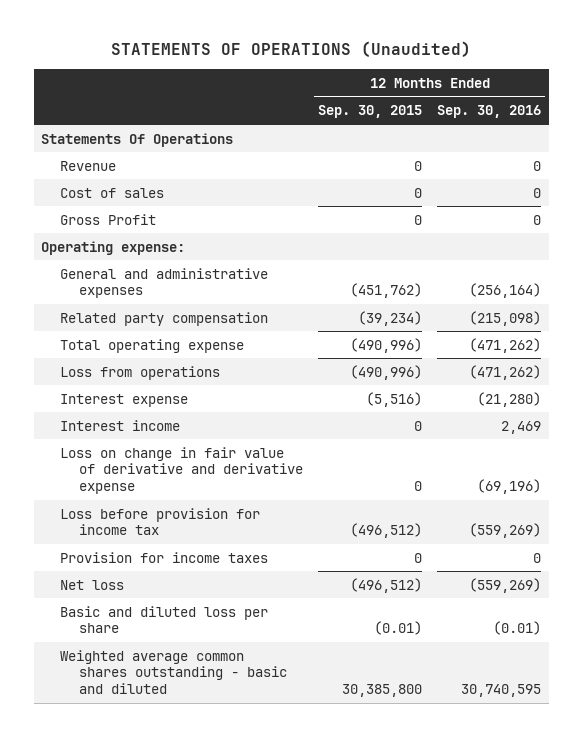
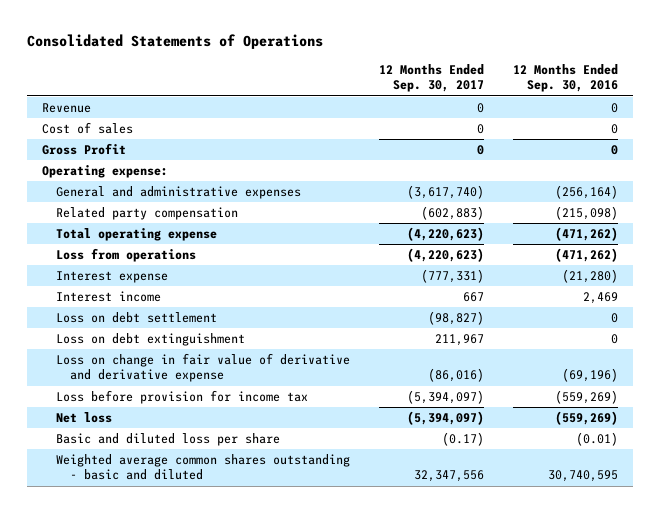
[111,41,472,58] STATEMENTS OF OPERATIONS (Unaudited) -> [27,34,324,50] Consolidated Statements of Operations
[317,105,422,119] Sep. 30, 2015 -> none
none -> [379,63,485,93] 12 Months Ended Sep. 30, 2017
[41,132,234,147] Statements Of Operations -> none
none -> [56,311,218,323] Loss on debt settlement
none -> [56,332,246,346] Loss on debt extinguishment
[59,551,268,563] Provision for income taxes -> none

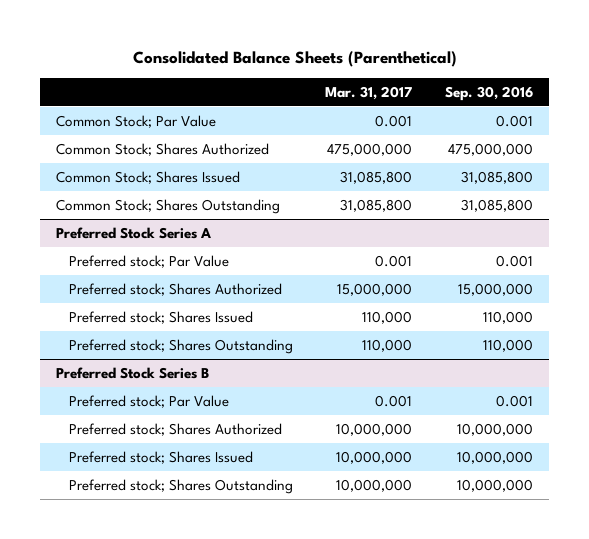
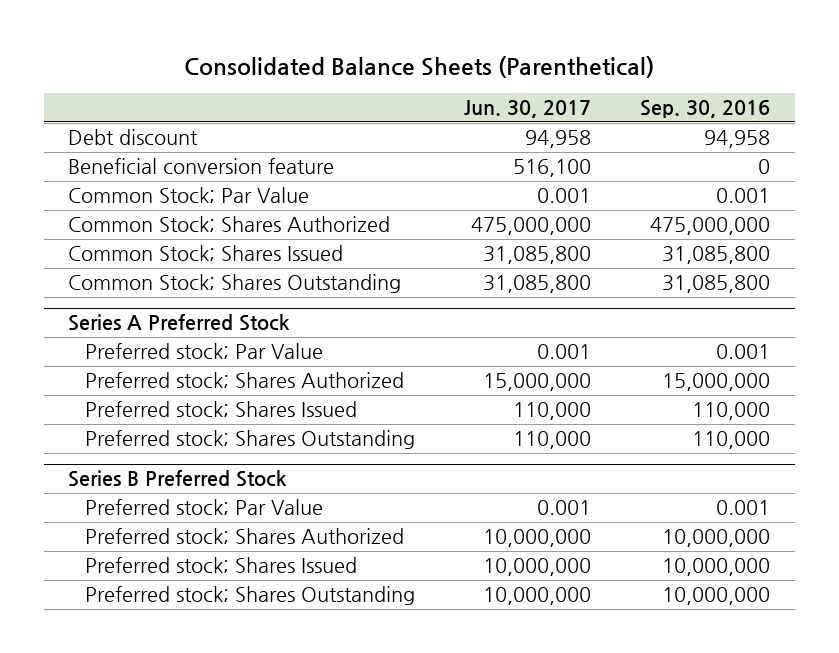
[325,85,413,100] Mar. 31, 2017 -> none
none -> [464,100,592,119] Jun. 30, 2017
none -> [68,129,199,146] Debt discount
none -> [68,158,335,175] Beneficial conversion feature
[56,226,212,239] Preferred Stock Series A -> [68,314,291,332] Series A Preferred Stock
[56,366,210,379] Preferred Stock Series B -> [68,470,288,488] Series B Preferred Stock

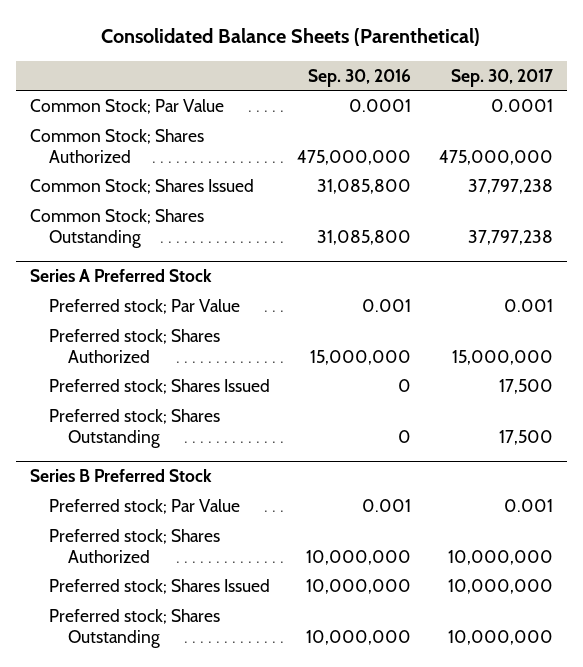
[464,100,592,119] Jun. 30, 2017 -> none
none -> [450,68,553,87] Sep. 30, 2017
[68,129,199,146] Debt discount -> none
[68,158,335,175] Beneficial conversion feature -> none
[716,188,771,204] 0.001 -> [349,98,412,112] 0.0001
[692,402,771,421] 110,000 -> [398,378,412,392] 0
[692,431,771,450] 110,000 -> [398,429,412,443] 0

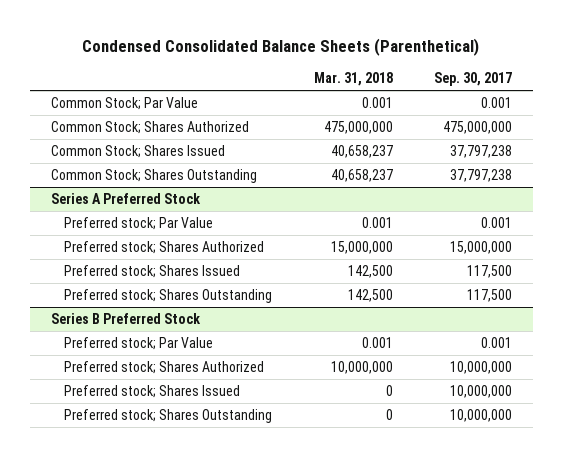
[101,28,481,47] Consolidated Balance Sheets (Parenthetical) -> [82,37,480,56] Condensed Consolidated Balance Sheets (Parenthetical)
[308,68,412,87] Sep. 30, 2016 -> none
none -> [313,72,393,87] Mar. 31, 2018
[490,98,553,112] 0.0001 -> [481,97,513,109] 0.001
[498,378,553,394] 17,500 -> [467,265,513,279] 117,500
[498,429,553,445] 17,500 -> [467,289,513,303] 117,500

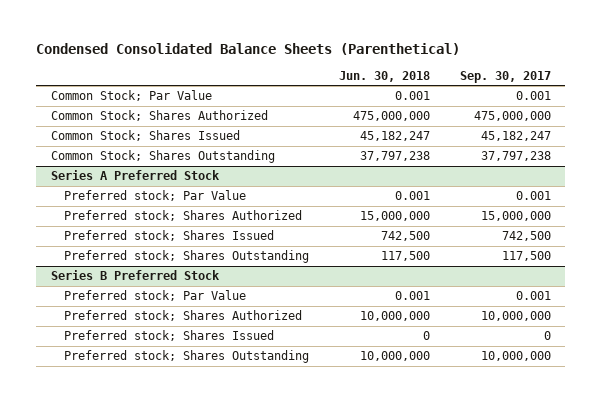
[313,72,393,87] Mar. 31, 2018 -> none
none -> [338,70,430,82] Jun. 30, 2018
[450,145,513,159] 37,797,238 -> [480,131,551,142] 45,182,247
[467,265,513,279] 117,500 -> [501,231,551,242] 742,500
[450,385,513,399] 10,000,000 -> [543,331,551,341] 0

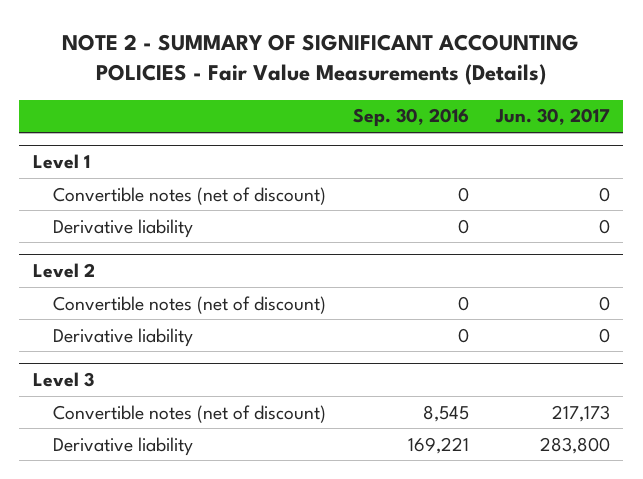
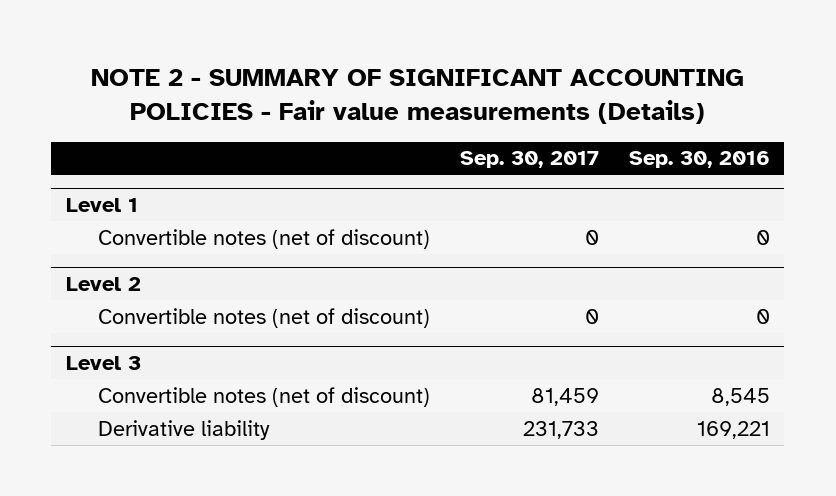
[62,33,580,86] NOTE 2 - SUMMARY OF SIGNIFICANT ACCOUNTING POLICIES - Fair Value Measurements (Details) -> [90,68,744,124] NOTE 2 - SUMMARY OF SIGNIFICANT ACCOUNTING POLICIES - Fair value measurements (Details)
[494,108,610,126] Jun. 30, 2017 -> none
none -> [459,151,599,169] Sep. 30, 2017
[53,218,194,238] Derivative liability -> none
[53,327,194,347] Derivative liability -> none

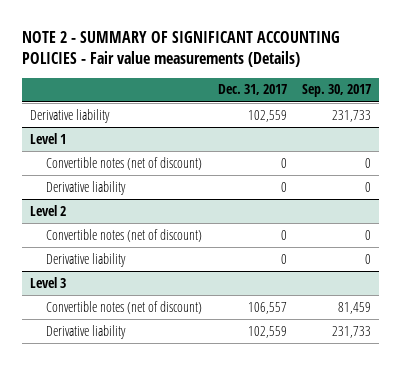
[628,151,770,169] Sep. 30, 2016 -> none
none -> [217,84,287,96] Dec. 31, 2017
none -> [30,108,111,123] Derivative liability
none -> [45,180,126,195] Derivative liability
none -> [45,252,126,267] Derivative liability

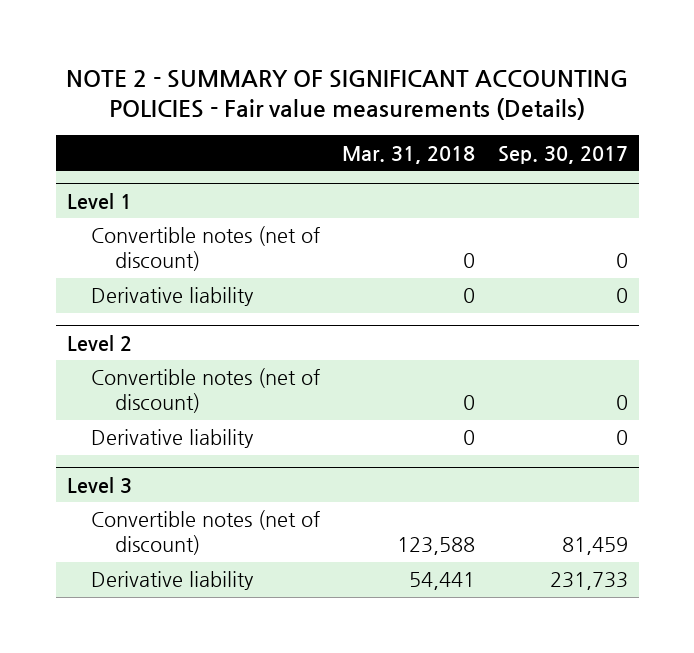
[217,84,287,96] Dec. 31, 2017 -> none
none -> [342,145,476,164] Mar. 31, 2018
[30,108,111,123] Derivative liability -> none

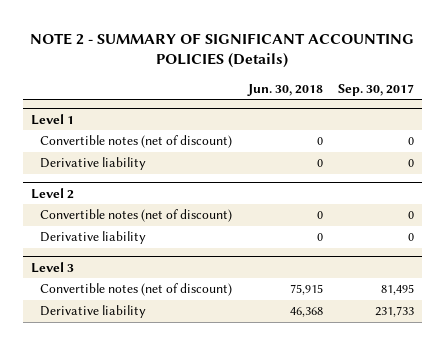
[66,69,629,120] NOTE 2 - SUMMARY OF SIGNIFICANT ACCOUNTING POLICIES - Fair value measurements (Details) -> [30,32,415,69] NOTE 2 - SUMMARY OF SIGNIFICANT ACCOUNTING POLICIES (Details)
[342,145,476,164] Mar. 31, 2018 -> none
none -> [246,83,323,96] Jun. 30, 2018
[561,537,628,556] 81,459 -> [381,284,415,296] 81,495

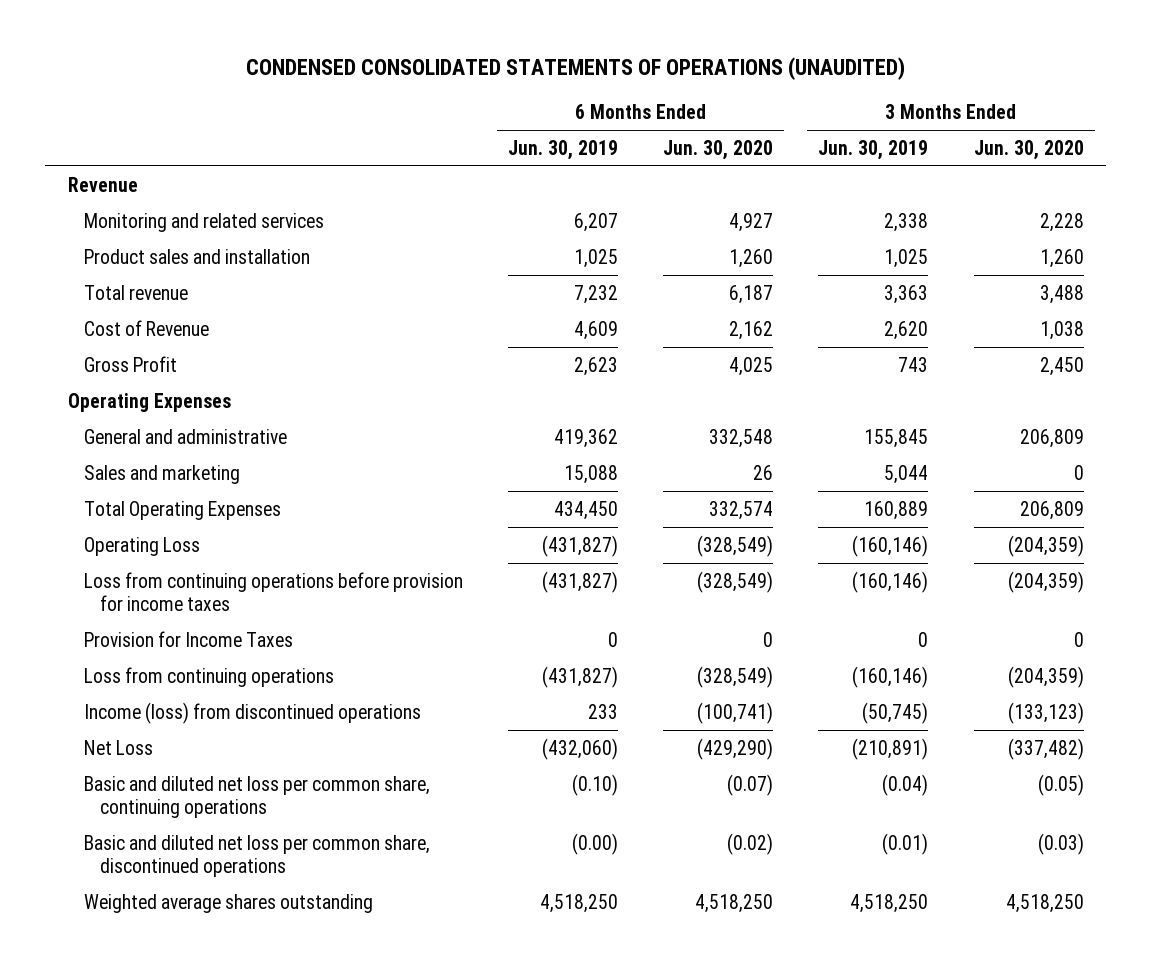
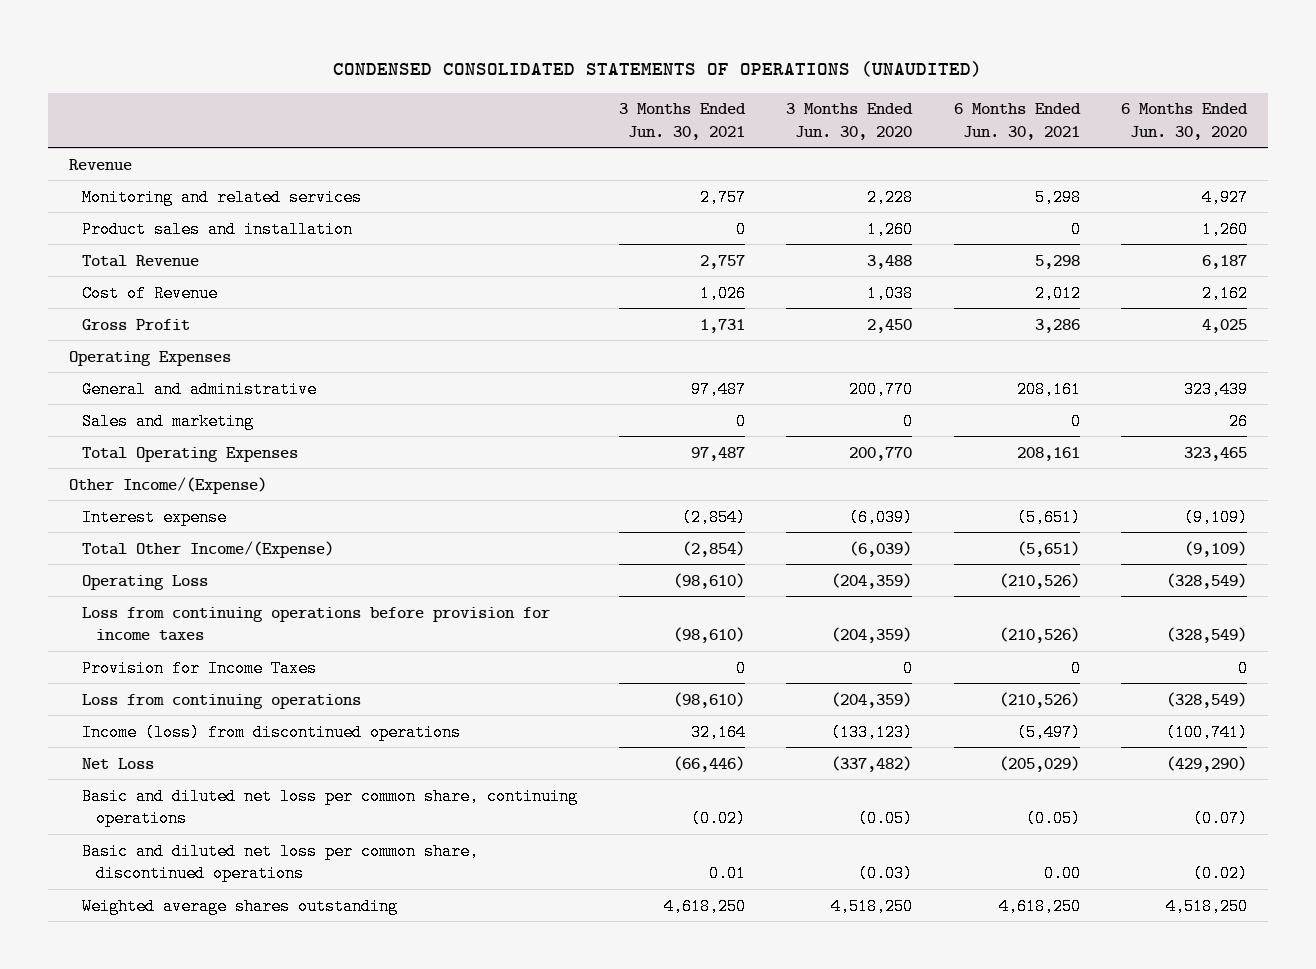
[507,139,618,160] Jun. 30, 2019 -> none
[818,139,929,160] Jun. 30, 2019 -> none
none -> [618,103,746,140] 3 Months Ended Jun. 30, 2021
none -> [953,103,1081,140] 6 Months Ended Jun. 30, 2021
[83,284,188,300] Total revenue -> [82,254,200,267] Total Revenue
[709,428,774,448] 332,548 -> [1184,380,1249,398] 323,439
[1019,428,1084,448] 206,809 -> [849,380,914,398] 200,770
[709,500,774,520] 332,574 -> [1184,446,1248,461] 323,465
[1019,500,1084,520] 206,809 -> [849,446,913,461] 200,770
none -> [68,476,267,494] Other Income/(Expense)
none -> [82,508,228,526] Interest expense
none -> [82,540,335,558] Total Other Income/(Expense)

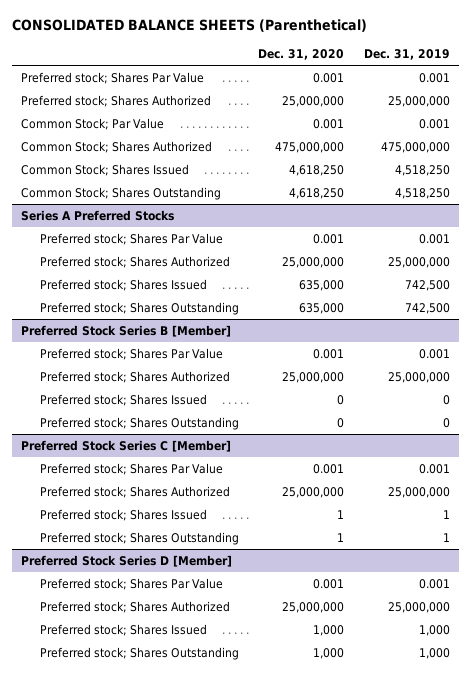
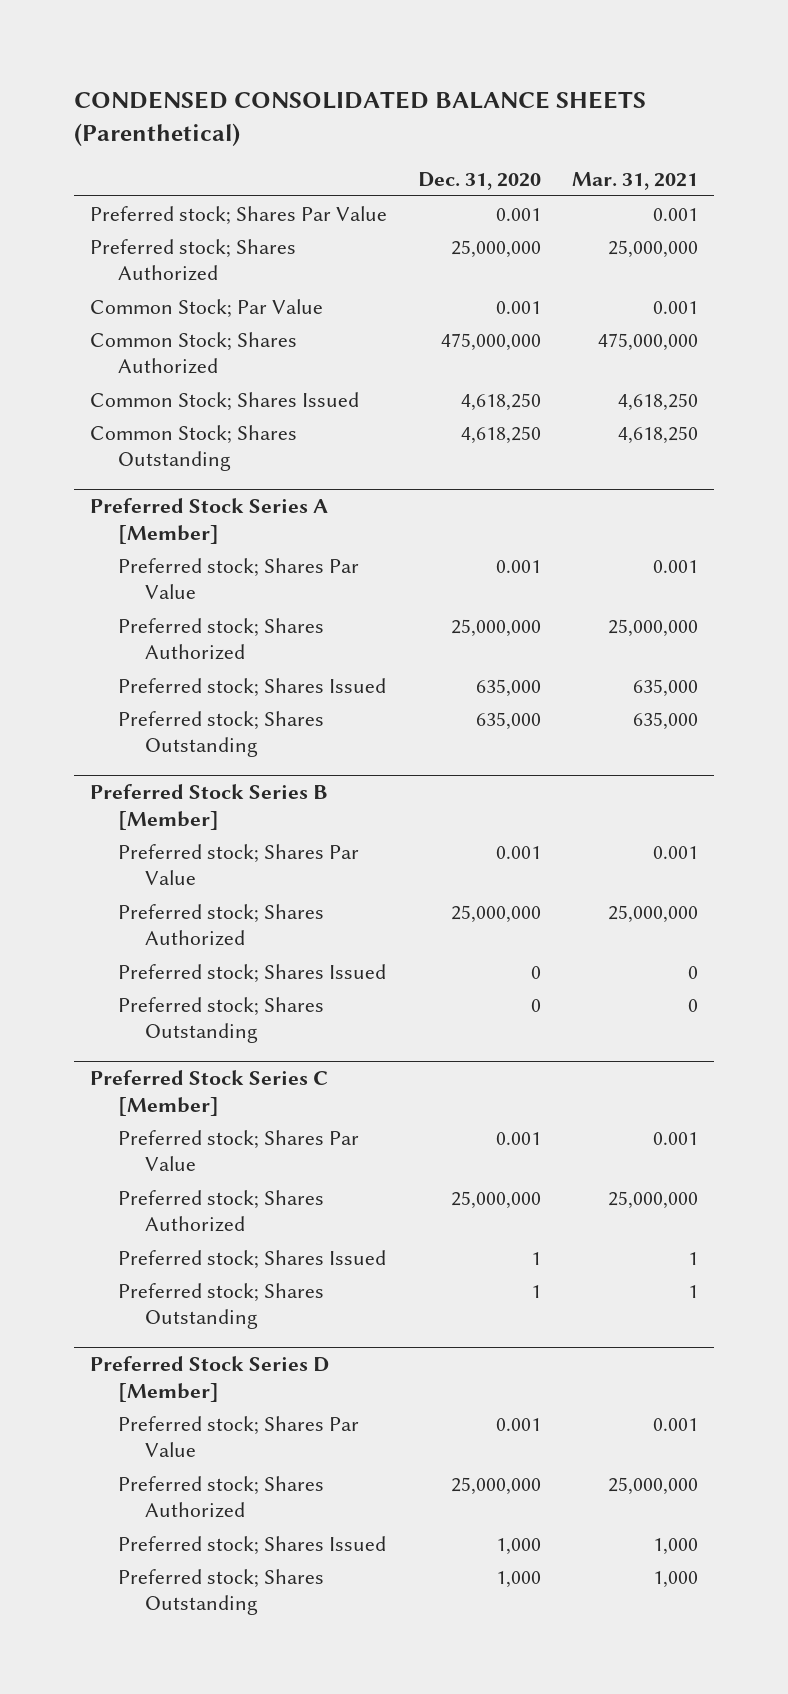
[11,19,367,33] CONSOLIDATED BALANCE SHEETS (Parenthetical) -> [74,90,647,147] CONDENSED CONSOLIDATED BALANCE SHEETS (Parenthetical)
[363,49,450,61] Dec. 31, 2019 -> none
none -> [571,172,698,191] Mar. 31, 2021
[21,209,175,221] Series A Preferred Stocks -> [89,497,328,544] Preferred Stock Series A [Member]

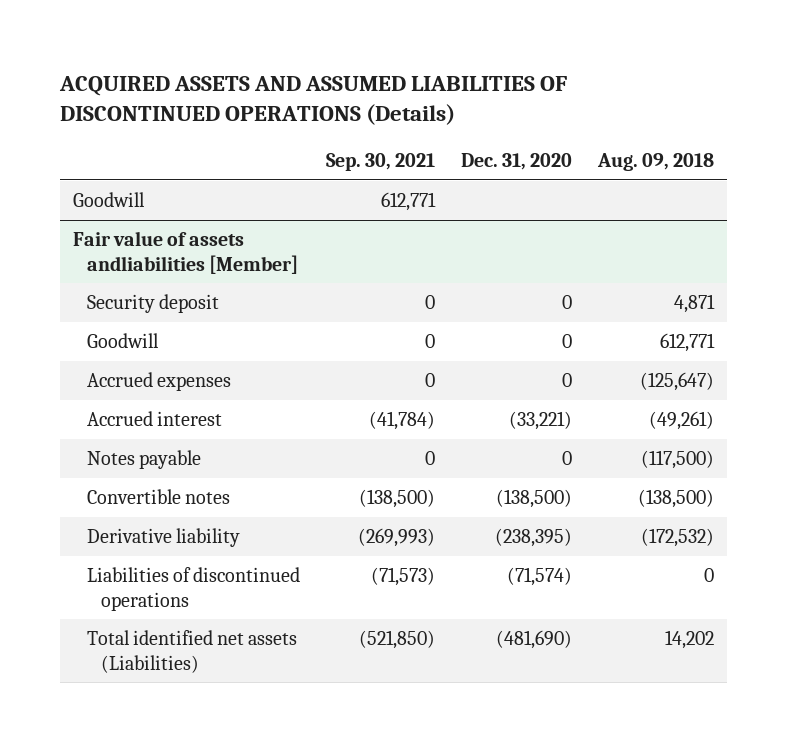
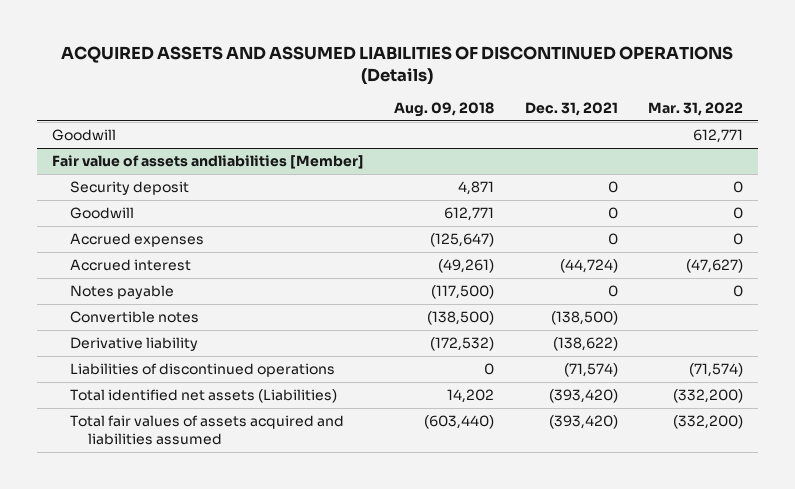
[326,152,436,171] Sep. 30, 2021 -> none
[461,152,573,170] Dec. 31, 2020 -> none
none -> [524,101,618,116] Dec. 31, 2021
none -> [648,101,744,116] Mar. 31, 2022
none -> [69,415,344,445] Total fair values of assets acquired and liabilities assumed

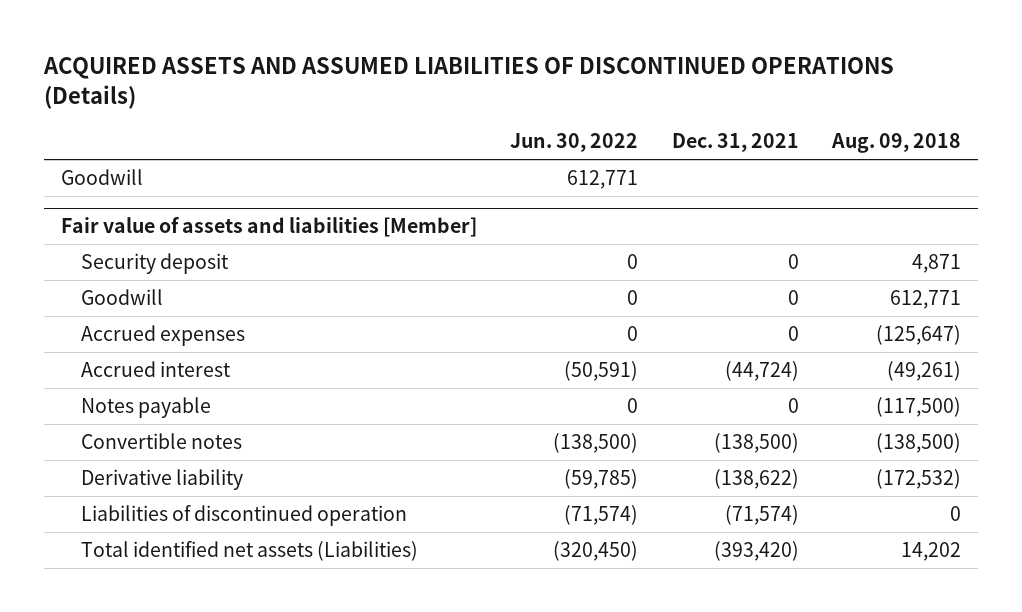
[648,101,744,116] Mar. 31, 2022 -> none
none -> [510,133,639,153] Jun. 30, 2022
[51,155,364,170] Fair value of assets andliabilities [Member] -> [60,217,477,238] Fair value of assets and liabilities [Member]
[69,363,335,378] Liabilities of discontinued operations -> [80,505,407,527] Liabilities of discontinued operation
[69,415,344,445] Total fair values of assets acquired and liabilities assumed -> none

